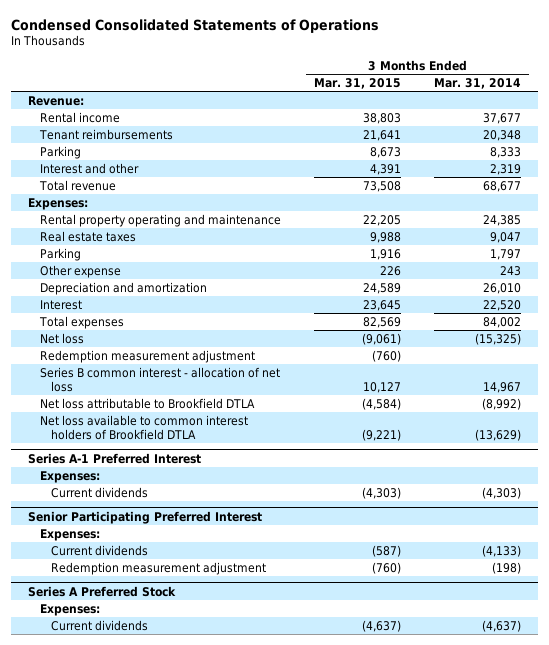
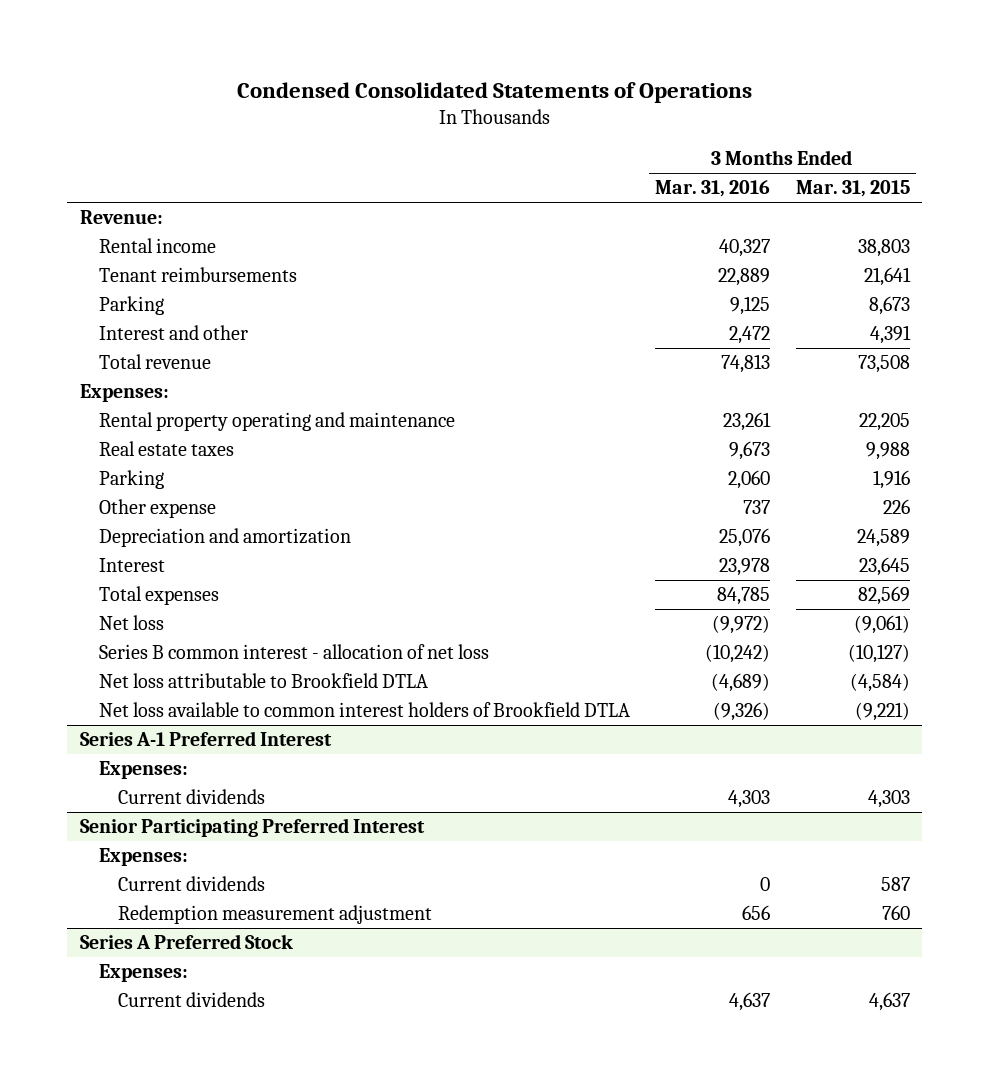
[434,77,522,89] Mar. 31, 2014 -> none
none -> [655,180,771,198] Mar. 31, 2016
[39,349,255,363] Redemption measurement adjustment -> none
[362,381,401,393] 10,127 -> [847,644,910,664] (10,127)
[361,486,401,499] (4,303) -> [867,790,910,809] 4,303
[371,544,401,557] (587) -> [880,877,910,892] 587
[371,561,401,574] (760) -> [881,905,910,921] 760
[361,619,401,632] (4,637) -> [868,992,910,1012] 4,637

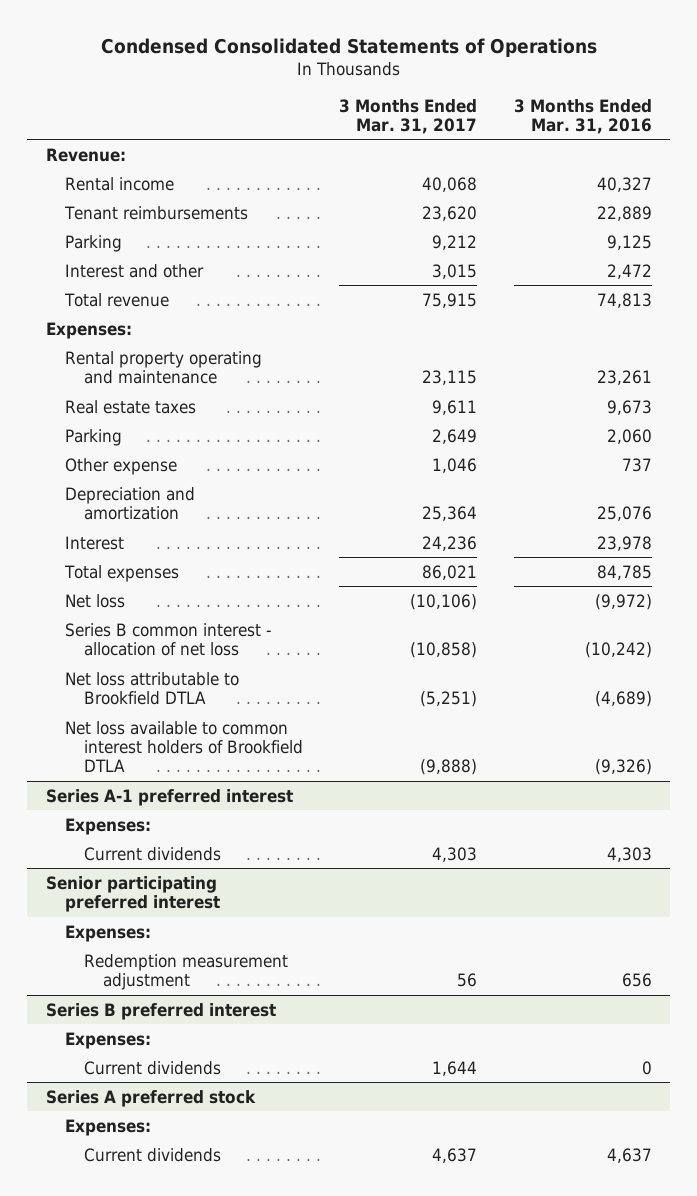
[795,180,910,198] Mar. 31, 2015 -> none
none -> [339,98,478,134] 3 Months Ended Mar. 31, 2017
[79,731,332,747] Series A-1 Preferred Interest -> [45,788,293,806] Series A-1 preferred interest
[79,818,425,838] Senior Participating Preferred Interest -> [45,875,220,912] Senior participating preferred interest
[118,876,266,892] Current dividends -> none
[79,934,293,950] Series A Preferred Stock -> none
none -> [45,1002,276,1020] Series B preferred interest
none -> [83,1060,221,1075] Current dividends
none -> [45,1089,256,1107] Series A preferred stock
none -> [64,1118,151,1136] Expenses:

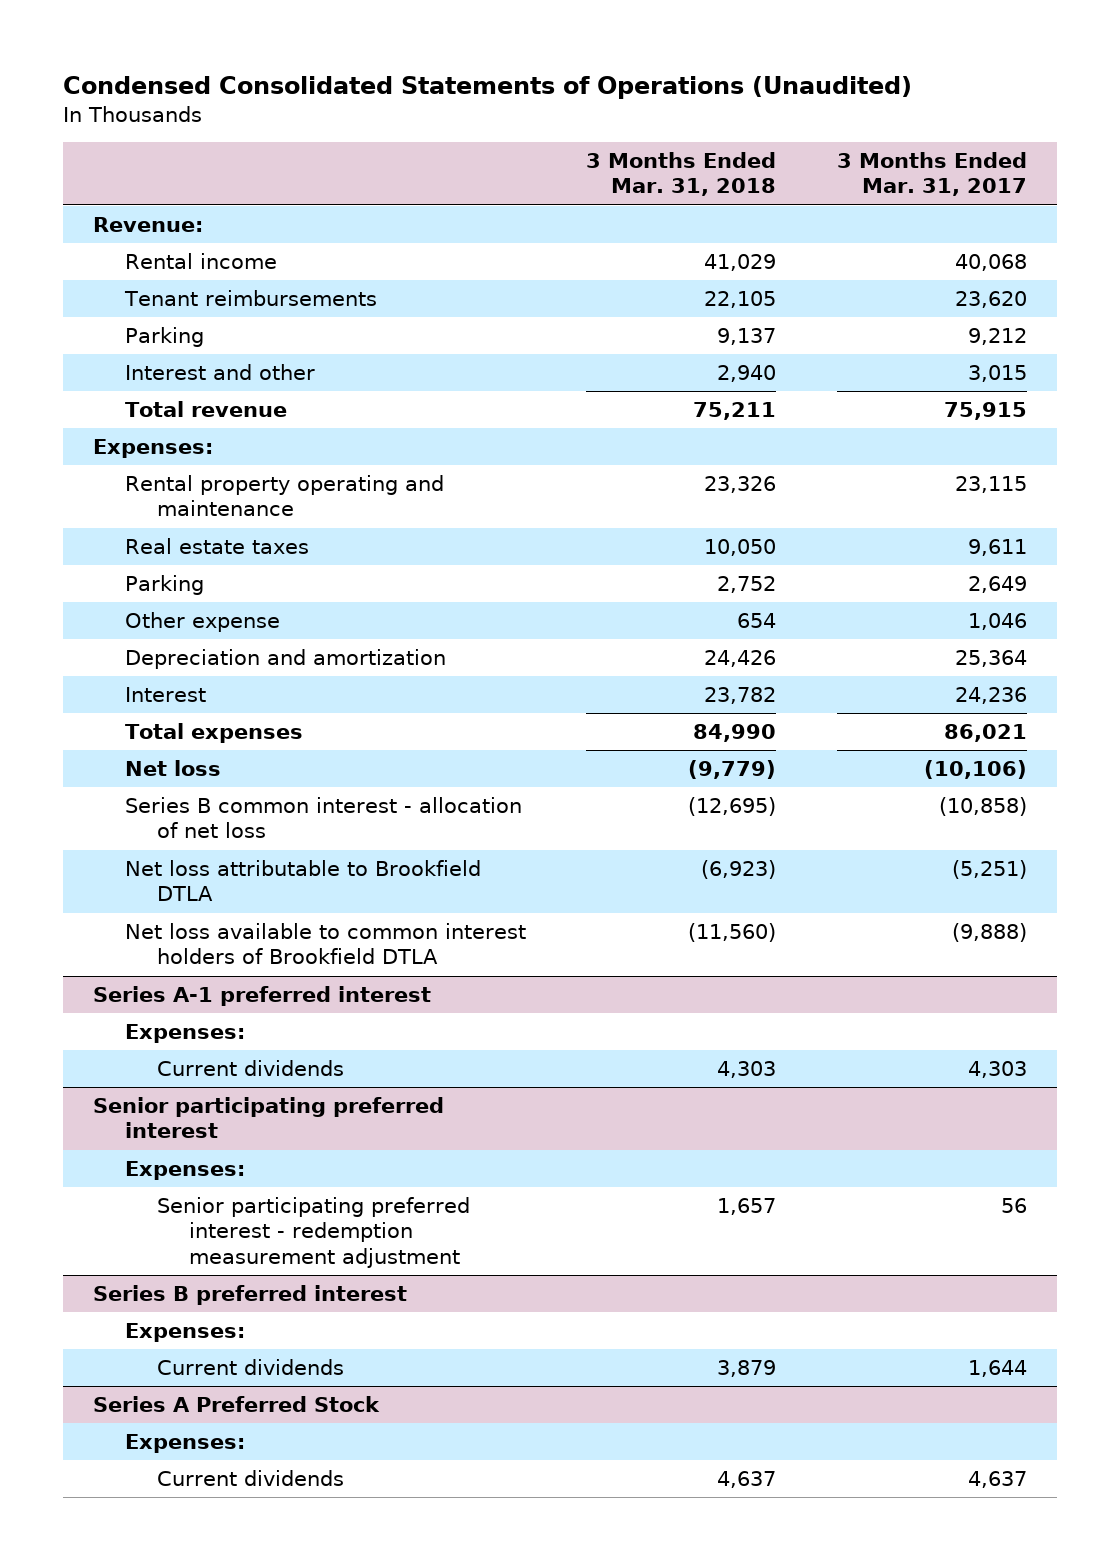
[100,37,597,57] Condensed Consolidated Statements of Operations -> [62,76,912,100] Condensed Consolidated Statements of Operations (Unaudited)
[513,98,652,134] 3 Months Ended Mar. 31, 2016 -> none
none -> [586,152,777,197] 3 Months Ended Mar. 31, 2018
[83,953,288,990] Redemption measurement adjustment -> [156,1197,470,1268] Senior participating preferred interest - redemption measurement adjustment
[45,1089,256,1107] Series A preferred stock -> [92,1396,380,1413] Series A Preferred Stock

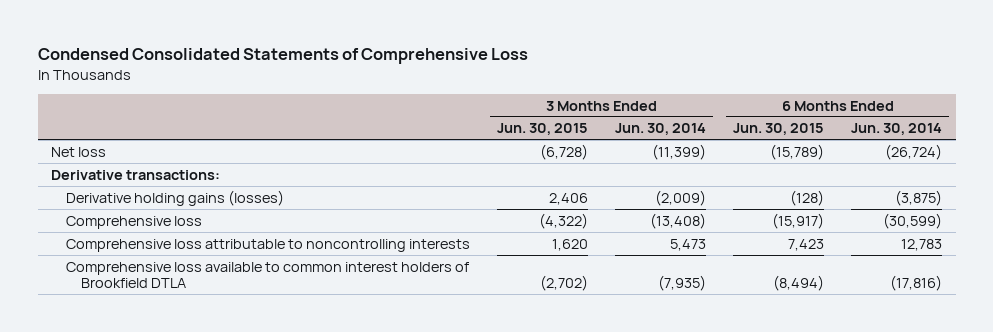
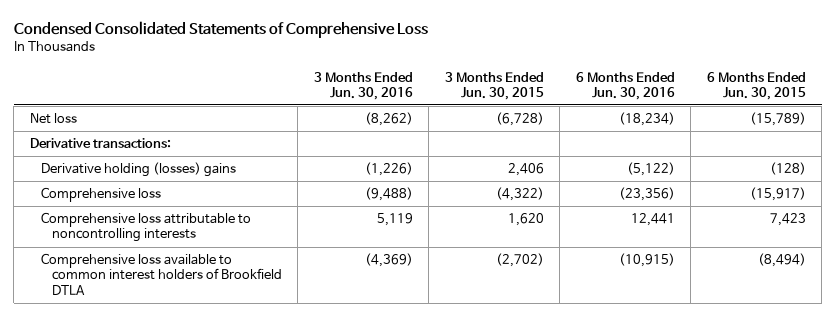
[615,123,707,136] Jun. 30, 2014 -> none
[851,123,943,136] Jun. 30, 2014 -> none
none -> [313,71,413,100] 3 Months Ended Jun. 30, 2016
none -> [575,71,675,100] 6 Months Ended Jun. 30, 2016
[66,189,285,206] Derivative holding gains (losses) -> [40,162,236,178] Derivative holding (losses) gains

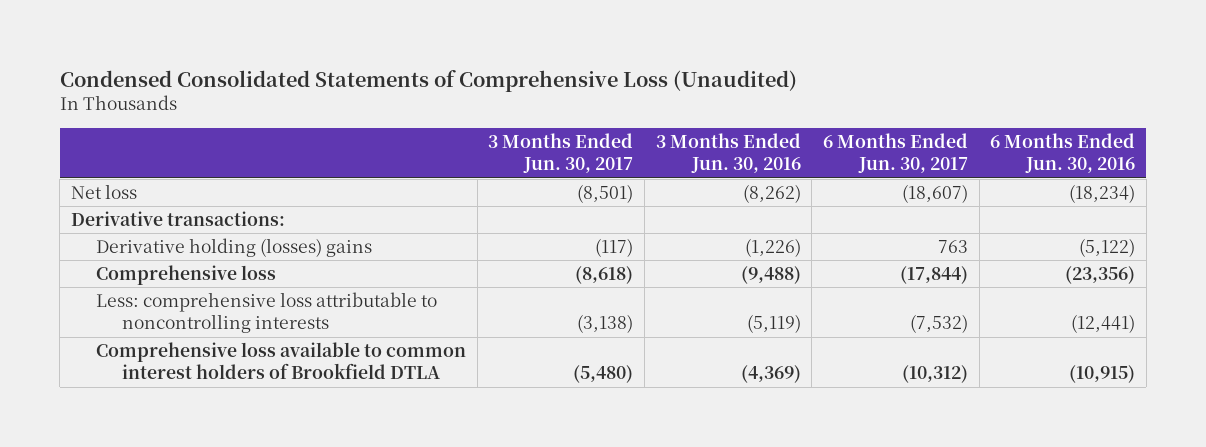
[13,20,428,38] Condensed Consolidated Statements of Comprehensive Loss -> [59,69,797,92] Condensed Consolidated Statements of Comprehensive Loss (Unaudited)
[444,71,544,100] 3 Months Ended Jun. 30, 2015 -> none
[706,71,806,100] 6 Months Ended Jun. 30, 2015 -> none
none -> [488,132,634,174] 3 Months Ended Jun. 30, 2017
none -> [822,132,968,174] 6 Months Ended Jun. 30, 2017
[40,212,251,243] Comprehensive loss attributable to noncontrolling interests -> [96,292,438,334] Less: comprehensive loss attributable to noncontrolling interests
[376,213,413,227] 5,119 -> [746,314,801,334] (5,119)
[630,213,675,227] 12,441 -> [1071,314,1136,334] (12,441)

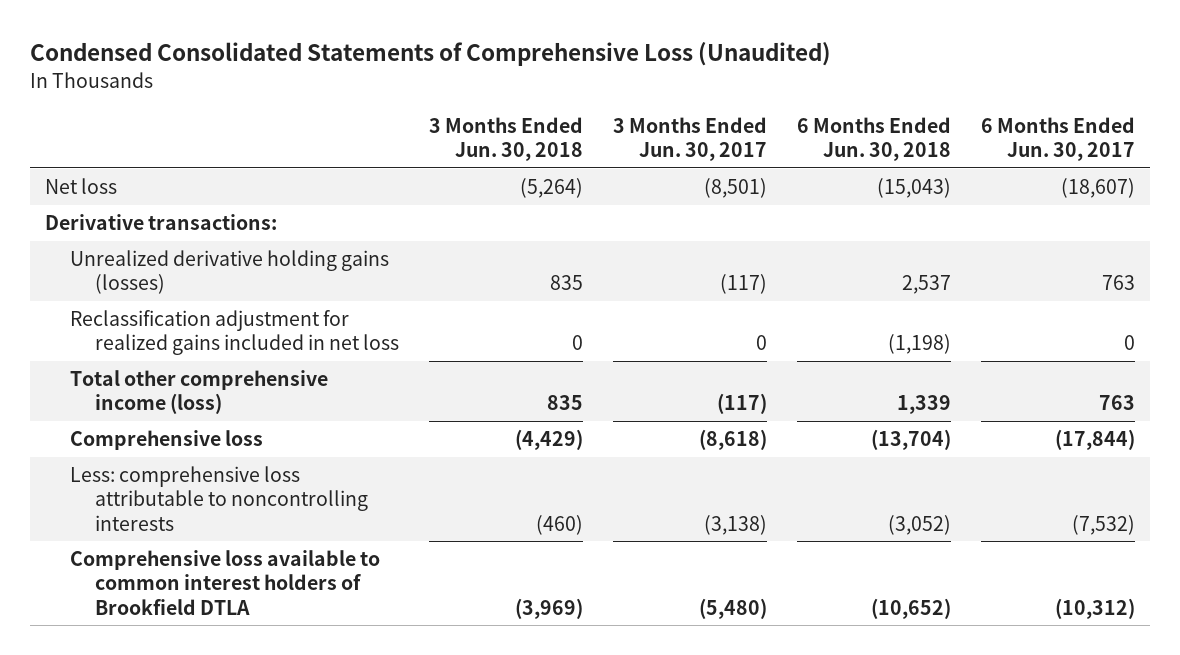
[655,132,801,174] 3 Months Ended Jun. 30, 2016 -> none
[990,132,1136,174] 6 Months Ended Jun. 30, 2016 -> none
none -> [429,116,584,161] 3 Months Ended Jun. 30, 2018
none -> [796,116,951,161] 6 Months Ended Jun. 30, 2018
none -> [70,250,390,295] Unrealized derivative holding gains (losses)
none -> [70,310,400,356] Reclassification adjustment for realized gains included in net loss
[96,238,373,258] Derivative holding (losses) gains -> [70,370,329,415] Total other comprehensive income (loss)

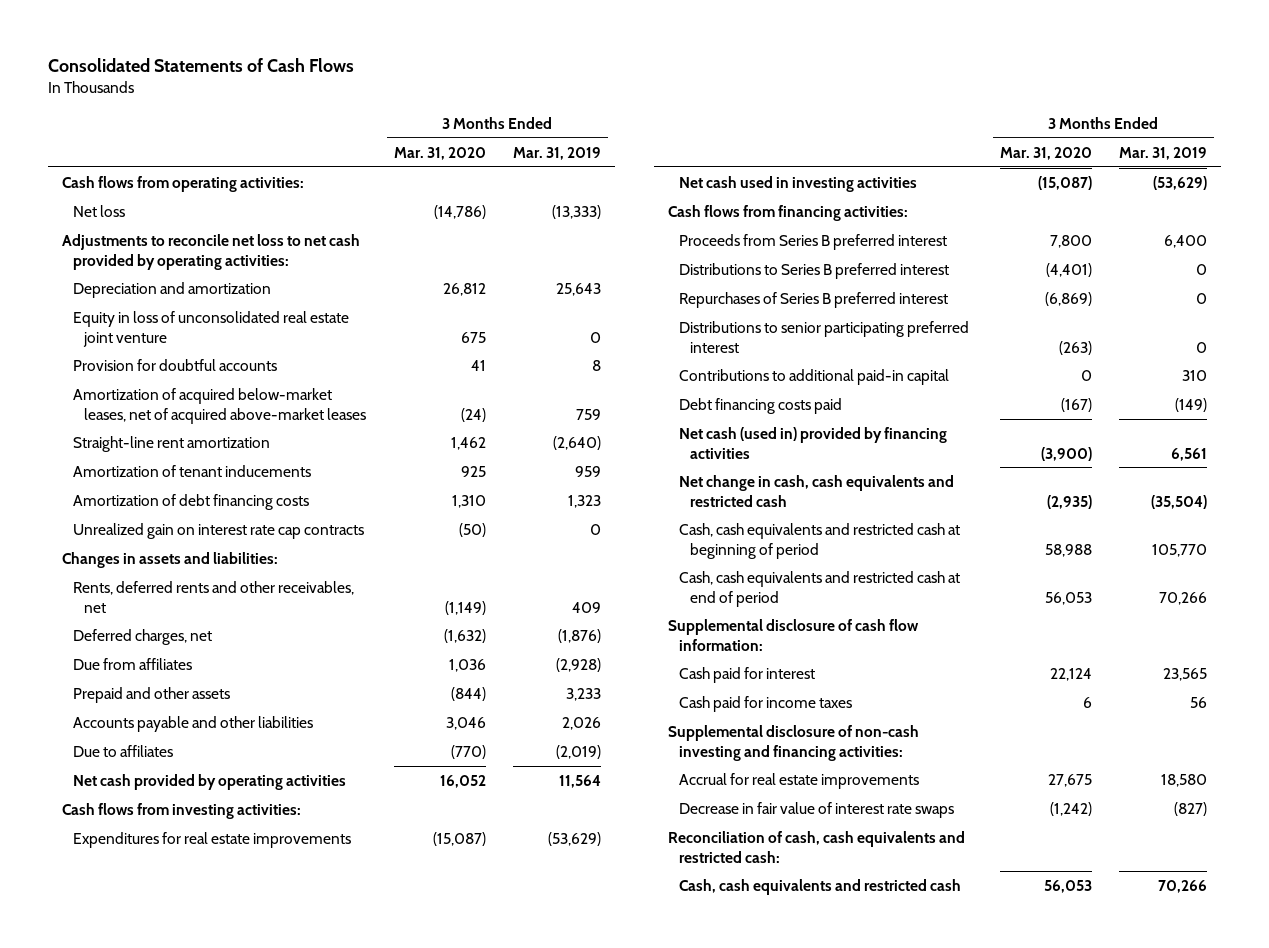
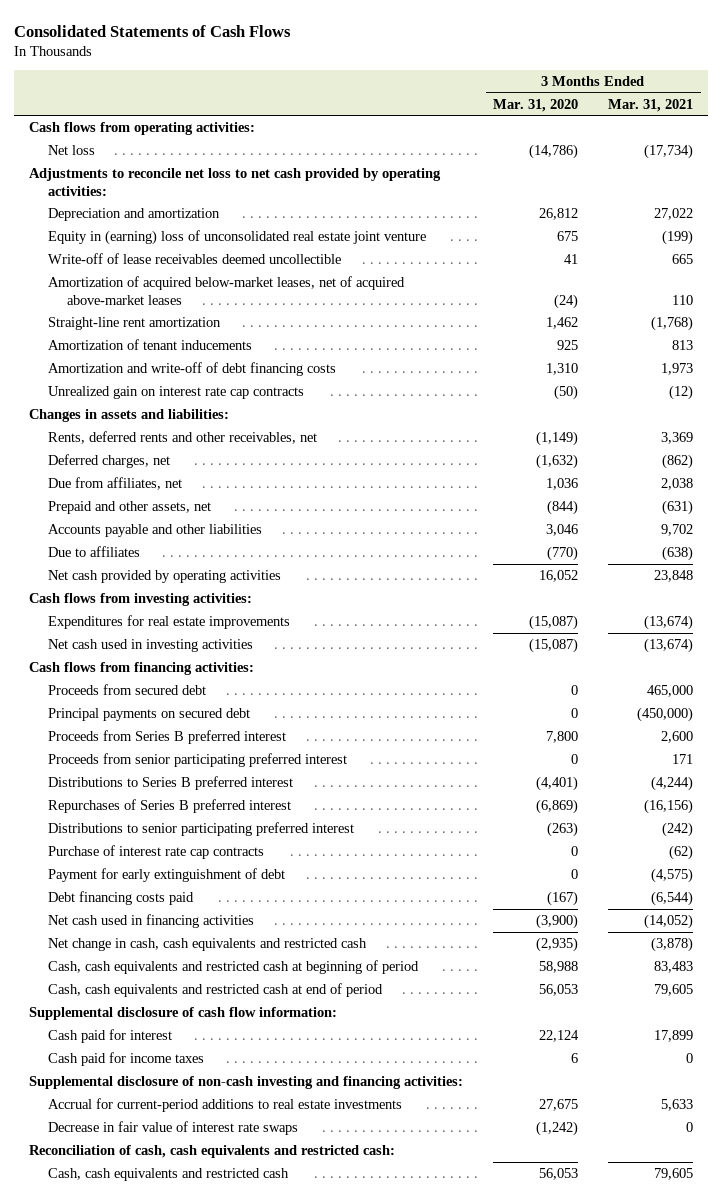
[513,146,602,160] Mar. 31, 2019 -> none
none -> [608,98,694,112] Mar. 31, 2021
[72,310,349,347] Equity in loss of unconsolidated real estate joint venture -> [48,229,427,245] Equity in (earning) loss of unconsolidated real estate joint venture
[72,358,277,371] Provision for doubtful accounts -> [48,252,342,264] Write-off of lease receivables deemed uncollectible
[72,493,309,510] Amortization of debt financing costs -> [48,361,337,376] Amortization and write-off of debt financing costs
[72,657,192,670] Due from affiliates -> [48,476,183,490] Due from affiliates, net
[72,686,230,703] Prepaid and other assets -> [48,500,212,514] Prepaid and other assets, net
none -> [48,683,207,695] Proceeds from secured debt
none -> [48,707,251,721] Principal payments on secured debt
none -> [48,752,348,767] Proceeds from senior participating preferred interest
[679,368,950,385] Contributions to additional paid-in capital -> none
none -> [48,844,265,859] Purchase of interest rate cap contracts
none -> [48,867,286,882] Payment for early extinguishment of debt
[679,426,948,459] Net cash (used in) provided by financing activities -> [48,913,255,928] Net cash used in financing activities
[679,772,920,789] Accrual for real estate improvements -> [48,1097,403,1112] Accrual for current-period additions to real estate investments

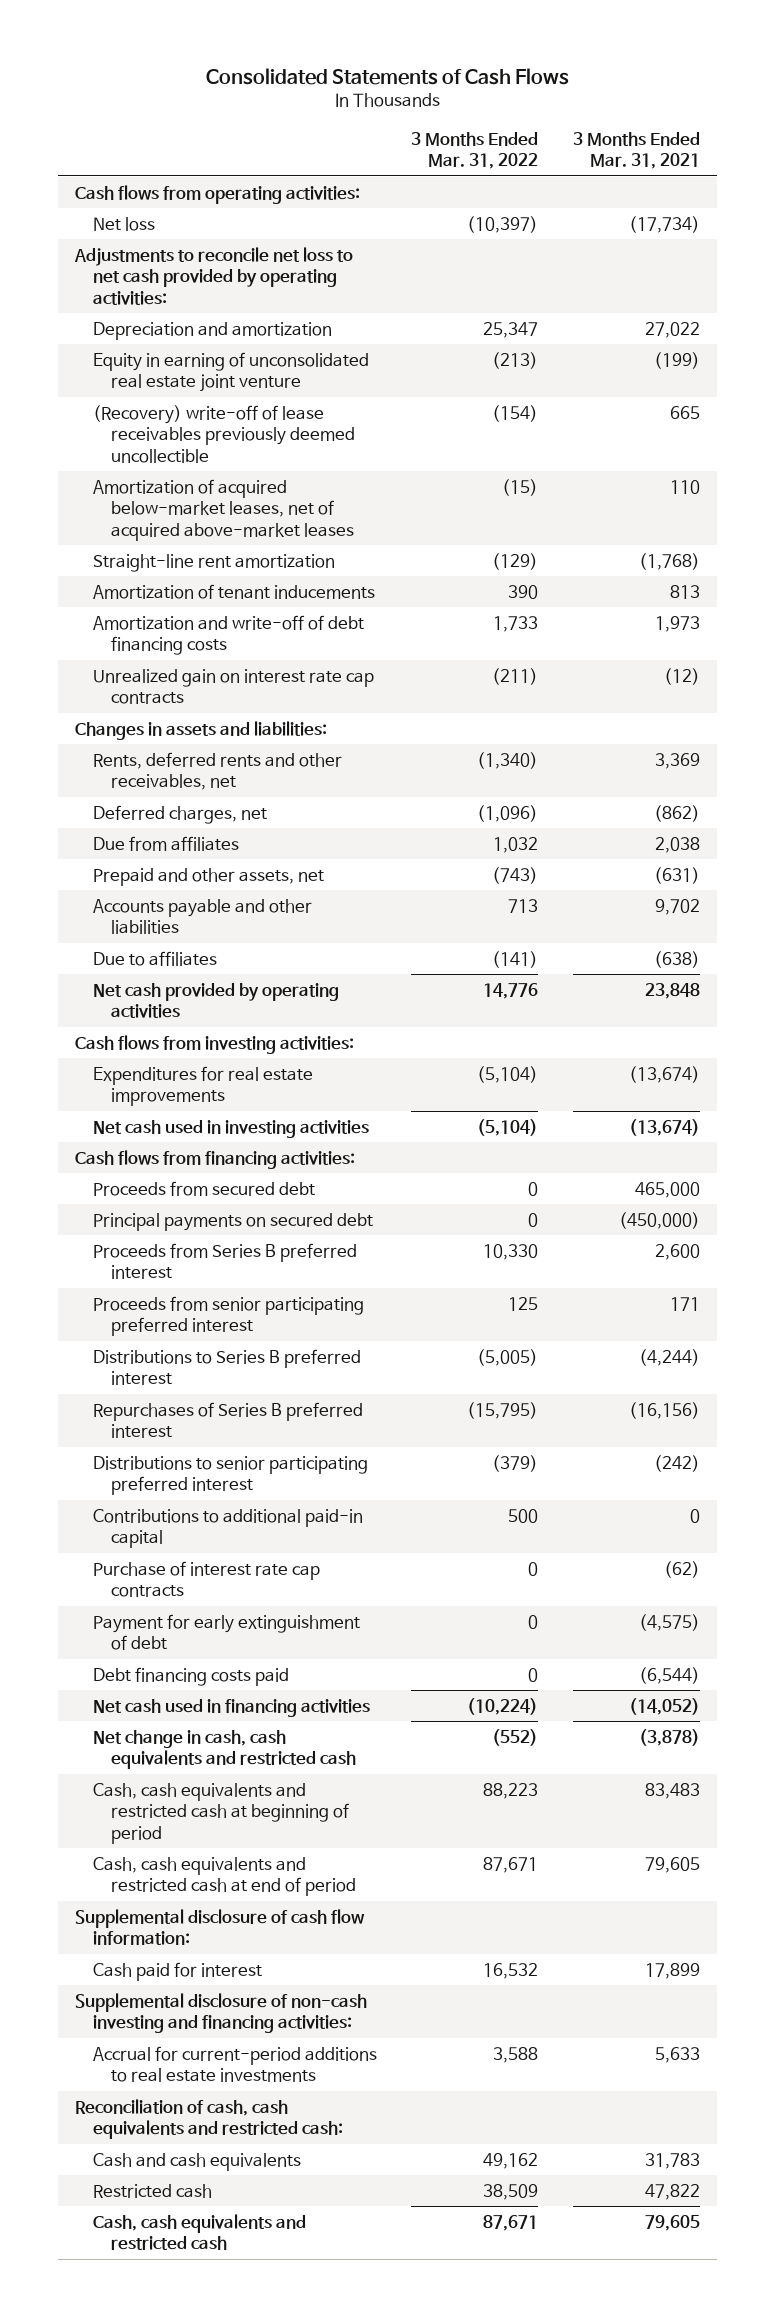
[493,98,579,112] Mar. 31, 2020 -> none
none -> [411,131,539,170] 3 Months Ended Mar. 31, 2022
[48,229,427,245] Equity in (earning) loss of unconsolidated real estate joint venture -> [92,351,369,393] Equity in earning of unconsolidated real estate joint venture
[48,252,342,264] Write-off of lease receivables deemed uncollectible -> [92,404,355,463] (Recovery) write-off of lease receivables previously deemed uncollectible
[48,476,183,490] Due from affiliates, net -> [92,835,239,851] Due from affiliates
none -> [92,1508,363,1549] Contributions to additional paid-in capital
[48,1051,205,1066] Cash paid for income taxes -> none
[48,1120,299,1135] Decrease in fair value of interest rate swaps -> none
none -> [92,2152,301,2171] Cash and cash equivalents
none -> [92,2183,212,2198] Restricted cash

